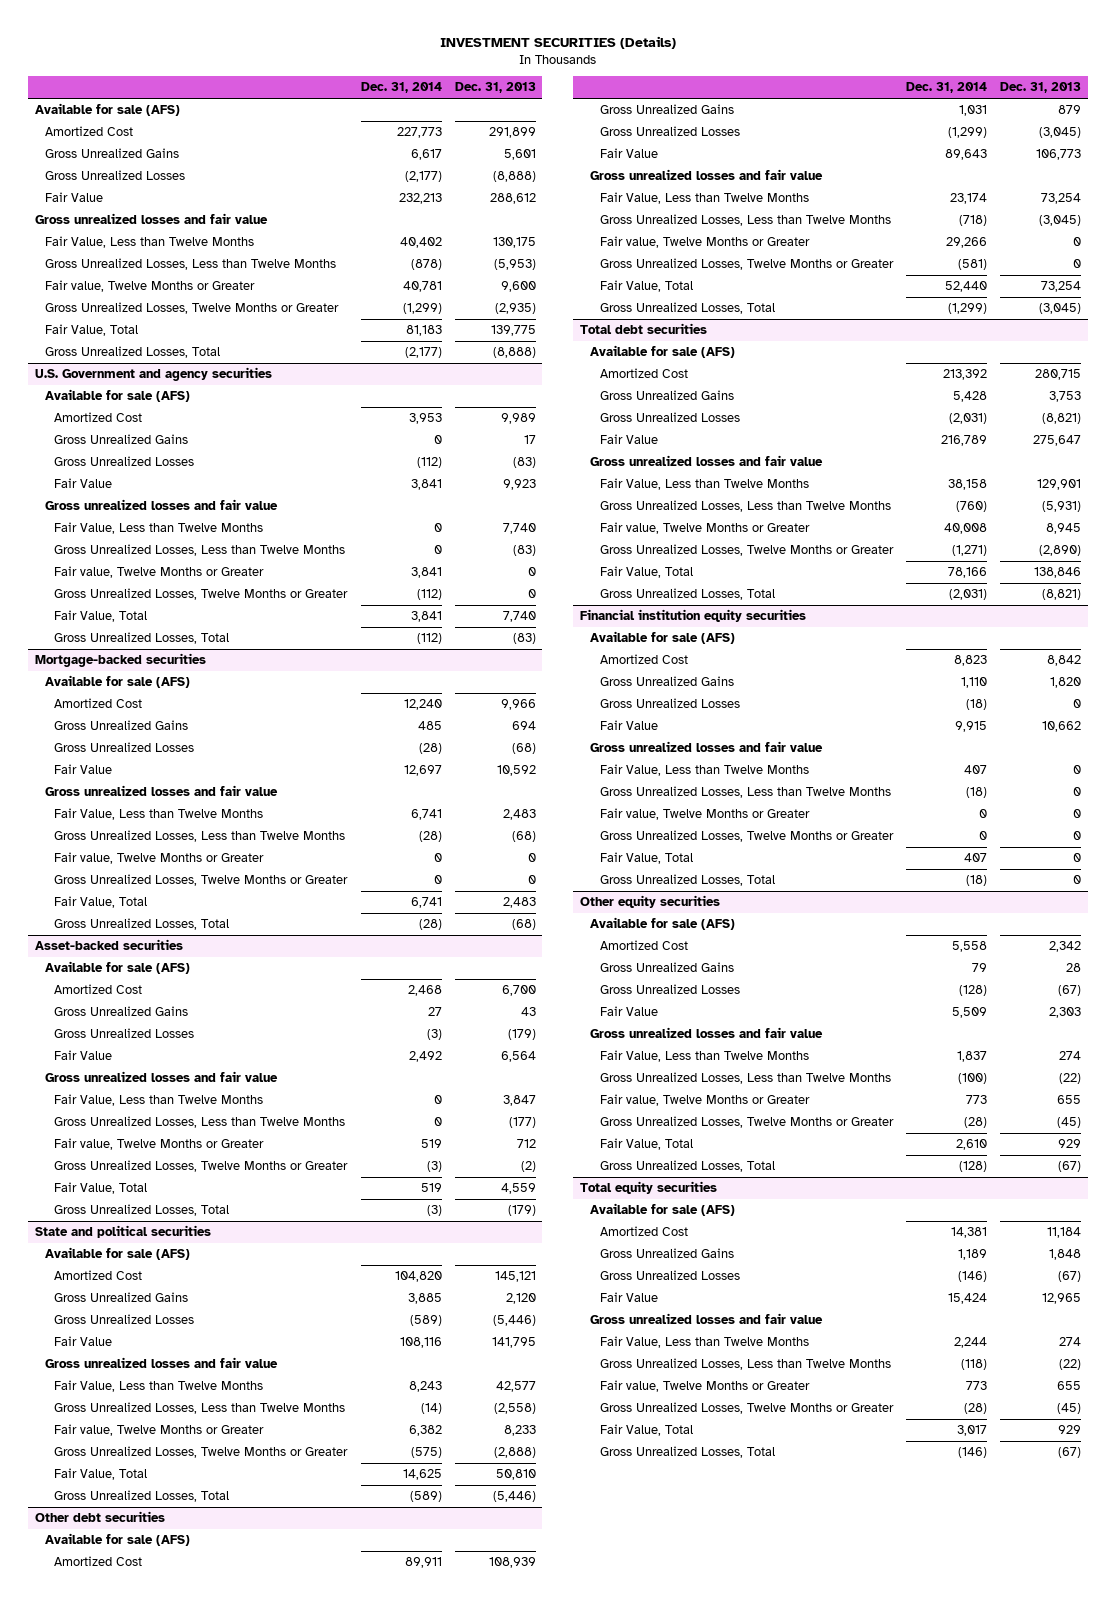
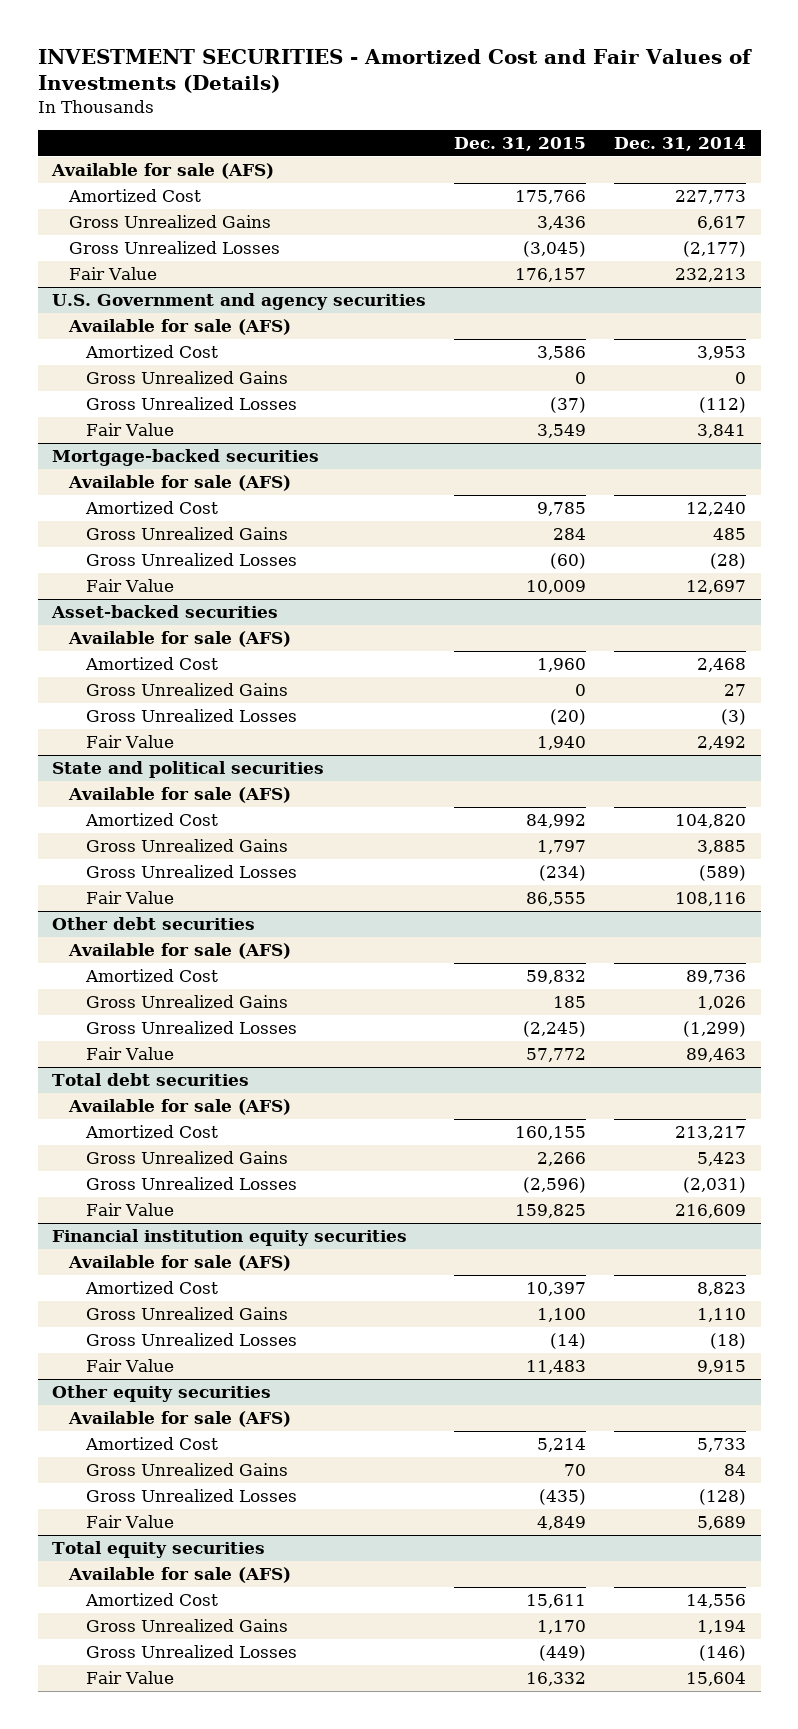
[439,36,676,50] INVESTMENT SECURITIES (Details) -> [37,48,752,94] INVESTMENT SECURITIES - Amortized Cost and Fair Values of Investments (Details)
[454,82,536,94] Dec. 31, 2013 -> none
none -> [454,136,587,151] Dec. 31, 2015
[34,213,268,225] Gross unrealized losses and fair value -> none
[44,236,254,249] Fair Value, Less than Twelve Months -> none
[44,258,336,271] Gross Unrealized Losses, Less than Twelve Months -> none
[44,280,255,293] Fair value, Twelve Months or Greater -> none
[44,302,339,315] Gross Unrealized Losses, Twelve Months or Greater -> none
[44,324,138,337] Fair Value, Total -> none
[44,346,220,359] Gross Unrealized Losses, Total -> none
[44,499,278,511] Gross unrealized losses and fair value -> none
[54,522,264,535] Fair Value, Less than Twelve Months -> none
[54,544,346,557] Gross Unrealized Losses, Less than Twelve Months -> none
[54,566,265,579] Fair value, Twelve Months or Greater -> none
[54,588,349,601] Gross Unrealized Losses, Twelve Months or Greater -> none
[54,610,148,623] Fair Value, Total -> none
[54,632,230,645] Gross Unrealized Losses, Total -> none
[44,785,278,797] Gross unrealized losses and fair value -> none
[54,808,264,821] Fair Value, Less than Twelve Months -> none
[54,830,346,843] Gross Unrealized Losses, Less than Twelve Months -> none
[54,852,265,865] Fair value, Twelve Months or Greater -> none
[54,874,349,887] Gross Unrealized Losses, Twelve Months or Greater -> none
[54,896,148,909] Fair Value, Total -> none
[54,918,230,931] Gross Unrealized Losses, Total -> none
[44,1071,278,1083] Gross unrealized losses and fair value -> none
[54,1094,264,1107] Fair Value, Less than Twelve Months -> none
[54,1116,346,1129] Gross Unrealized Losses, Less than Twelve Months -> none
[54,1138,265,1151] Fair value, Twelve Months or Greater -> none
[54,1160,349,1173] Gross Unrealized Losses, Twelve Months or Greater -> none
[54,1182,148,1195] Fair Value, Total -> none
[54,1204,230,1217] Gross Unrealized Losses, Total -> none
[44,1357,278,1369] Gross unrealized losses and fair value -> none
[54,1380,264,1393] Fair Value, Less than Twelve Months -> none
[54,1402,346,1415] Gross Unrealized Losses, Less than Twelve Months -> none
[54,1424,265,1437] Fair value, Twelve Months or Greater -> none
[54,1446,349,1459] Gross Unrealized Losses, Twelve Months or Greater -> none
[54,1468,148,1481] Fair Value, Total -> none
[54,1490,230,1503] Gross Unrealized Losses, Total -> none
[404,1557,442,1569] 89,911 -> [686,970,747,985] 89,736
[958,105,987,117] 1,031 -> [697,996,747,1011] 1,026
[589,169,823,181] Gross unrealized losses and fair value -> none
[599,192,809,205] Fair Value, Less than Twelve Months -> none
[599,214,891,227] Gross Unrealized Losses, Less than Twelve Months -> none
[599,236,810,249] Fair value, Twelve Months or Greater -> none
[599,258,894,271] Gross Unrealized Losses, Twelve Months or Greater -> none
[599,280,693,293] Fair Value, Total -> none
[599,302,775,315] Gross Unrealized Losses, Total -> none
[944,149,987,161] 89,643 -> [686,1048,747,1063] 89,463
[942,369,987,381] 213,392 -> [675,1126,747,1141] 213,217
[952,391,987,403] 5,428 -> [697,1152,747,1167] 5,423
[589,455,823,467] Gross unrealized losses and fair value -> none
[599,478,809,491] Fair Value, Less than Twelve Months -> none
[599,500,891,513] Gross Unrealized Losses, Less than Twelve Months -> none
[599,522,810,535] Fair value, Twelve Months or Greater -> none
[599,544,894,557] Gross Unrealized Losses, Twelve Months or Greater -> none
[599,566,693,579] Fair Value, Total -> none
[599,588,775,601] Gross Unrealized Losses, Total -> none
[940,435,987,447] 216,789 -> [675,1204,747,1219] 216,609
[589,741,823,753] Gross unrealized losses and fair value -> none
[599,764,809,777] Fair Value, Less than Twelve Months -> none
[599,786,891,799] Gross Unrealized Losses, Less than Twelve Months -> none
[599,808,810,821] Fair value, Twelve Months or Greater -> none
[599,830,894,843] Gross Unrealized Losses, Twelve Months or Greater -> none
[599,852,693,865] Fair Value, Total -> none
[599,874,775,887] Gross Unrealized Losses, Total -> none
[951,941,987,953] 5,558 -> [697,1438,747,1453] 5,733
[971,963,987,973] 79 -> [724,1464,747,1477] 84
[589,1027,823,1039] Gross unrealized losses and fair value -> none
[599,1050,809,1063] Fair Value, Less than Twelve Months -> none
[599,1072,891,1085] Gross Unrealized Losses, Less than Twelve Months -> none
[599,1094,810,1107] Fair value, Twelve Months or Greater -> none
[599,1116,894,1129] Gross Unrealized Losses, Twelve Months or Greater -> none
[599,1138,693,1151] Fair Value, Total -> none
[599,1160,775,1173] Gross Unrealized Losses, Total -> none
[951,1007,987,1019] 5,509 -> [697,1516,747,1531] 5,689
[950,1227,987,1239] 14,381 -> [686,1594,747,1609] 14,556
[957,1249,987,1261] 1,189 -> [697,1620,747,1635] 1,194
[589,1313,823,1325] Gross unrealized losses and fair value -> none
[599,1336,809,1349] Fair Value, Less than Twelve Months -> none
[599,1358,891,1371] Gross Unrealized Losses, Less than Twelve Months -> none
[599,1380,810,1393] Fair value, Twelve Months or Greater -> none
[599,1402,894,1415] Gross Unrealized Losses, Twelve Months or Greater -> none
[599,1424,693,1437] Fair Value, Total -> none
[599,1446,775,1459] Gross Unrealized Losses, Total -> none
[947,1293,987,1305] 15,424 -> [686,1672,747,1687] 15,604

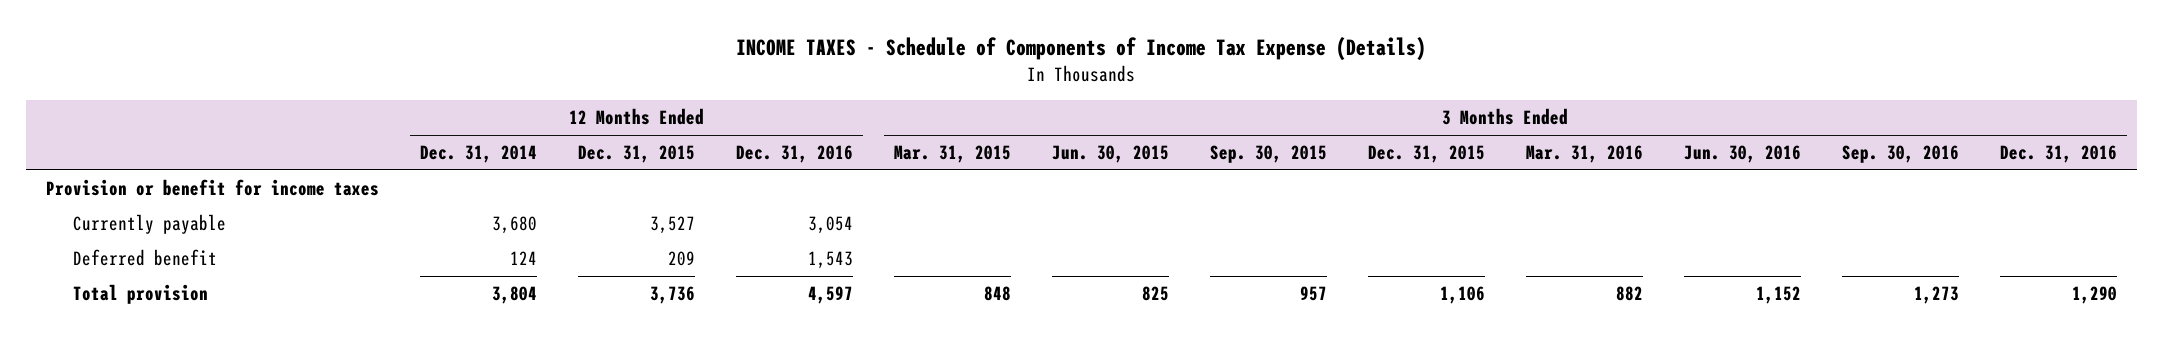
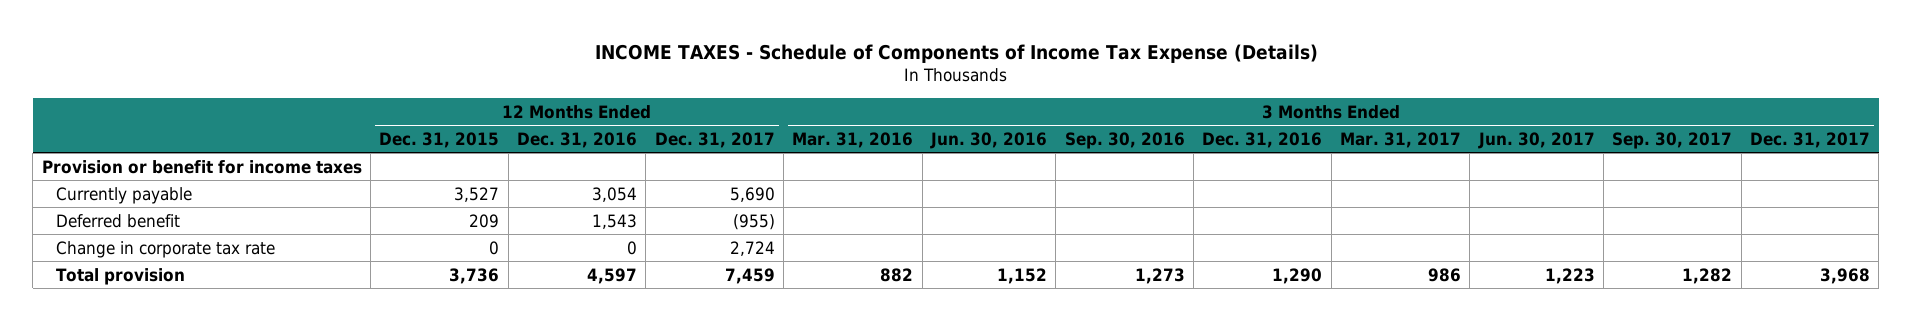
[420,145,538,164] Dec. 31, 2014 -> none
[893,145,1011,164] Mar. 31, 2015 -> none
[1051,145,1169,164] Jun. 30, 2015 -> none
[1209,145,1327,164] Sep. 30, 2015 -> none
[1367,145,1485,164] Dec. 31, 2015 -> none
none -> [654,131,775,148] Dec. 31, 2017
none -> [1339,131,1461,148] Mar. 31, 2017
none -> [1477,131,1595,149] Jun. 30, 2017
none -> [1612,131,1733,149] Sep. 30, 2017
none -> [1749,131,1870,148] Dec. 31, 2017
none -> [56,240,276,258] Change in corporate tax rate

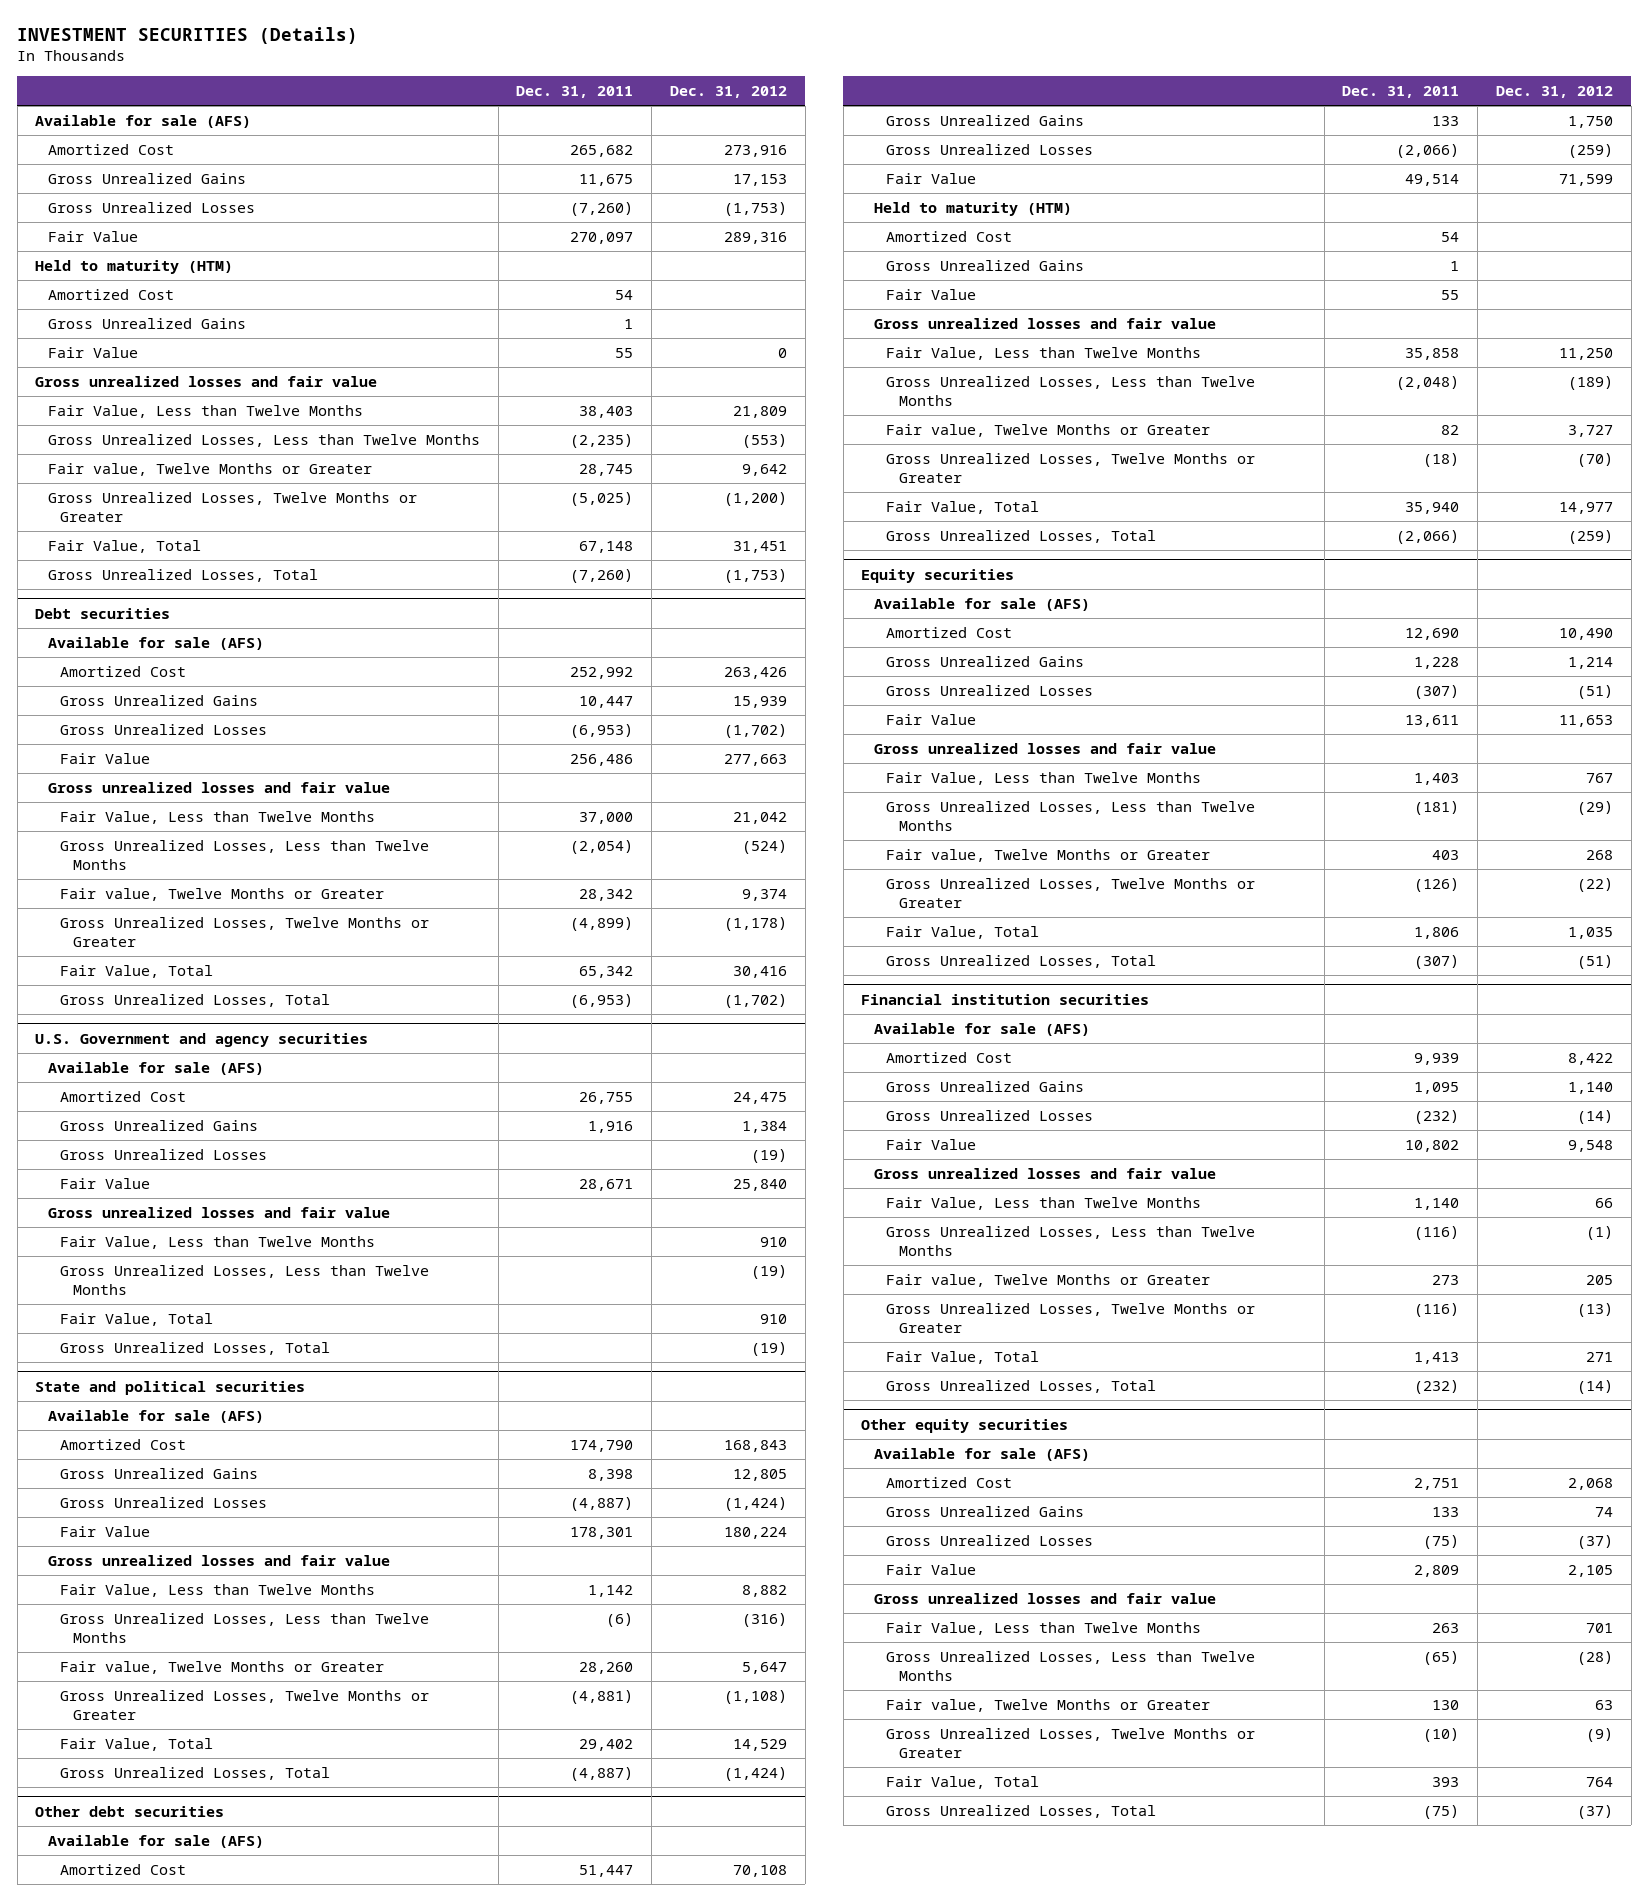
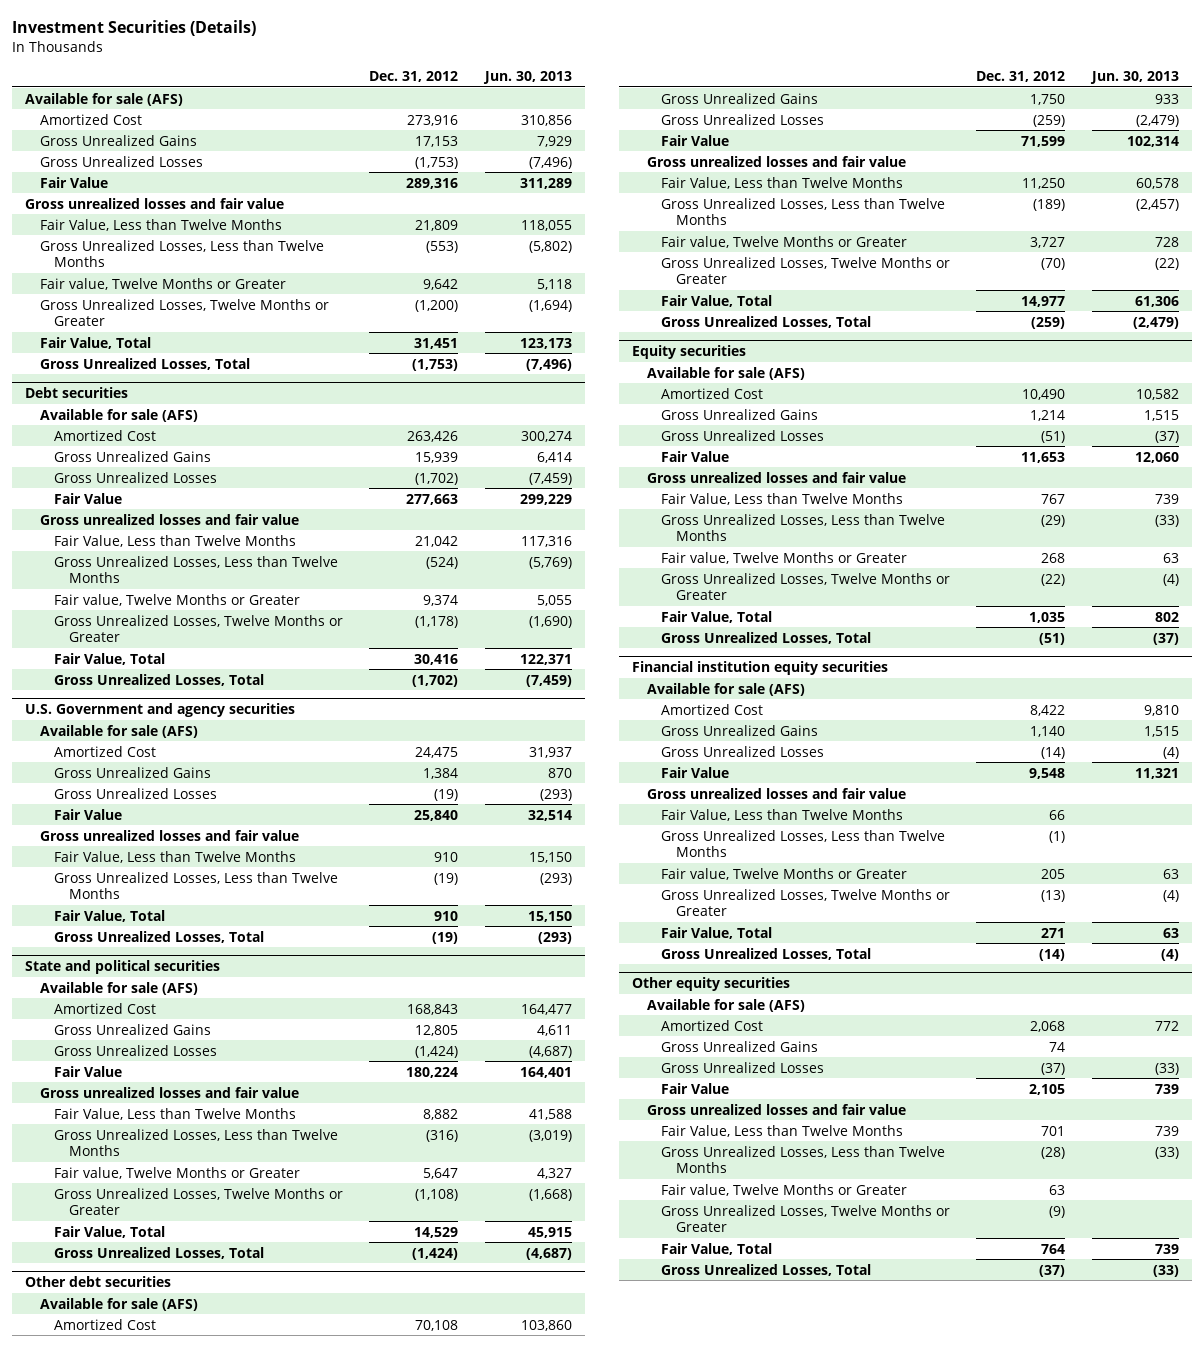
[17,26,359,44] INVESTMENT SECURITIES (Details) -> [11,20,256,37] Investment Securities (Details)
[516,86,634,99] Dec. 31, 2011 -> none
none -> [482,71,572,85] Jun. 30, 2013
[35,259,234,274] Held to maturity (HTM) -> none
[47,288,174,300] Amortized Cost -> none
[47,317,246,329] Gross Unrealized Gains -> none
[47,346,138,358] Fair Value -> none
[873,201,1072,216] Held to maturity (HTM) -> none
[886,230,1013,242] Amortized Cost -> none
[886,259,1085,271] Gross Unrealized Gains -> none
[886,288,977,300] Fair Value -> none
[861,993,1150,1005] Financial institution securities -> [632,660,889,675] Financial institution equity securities

